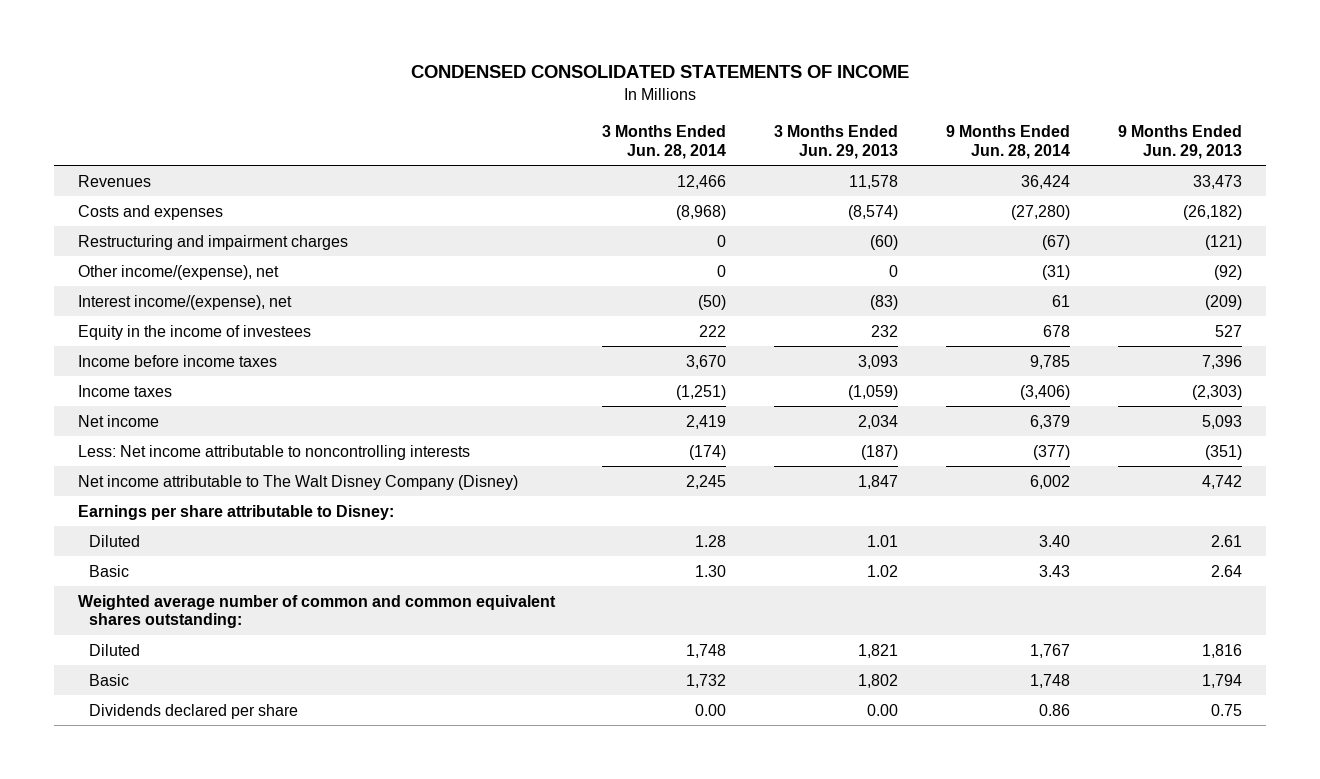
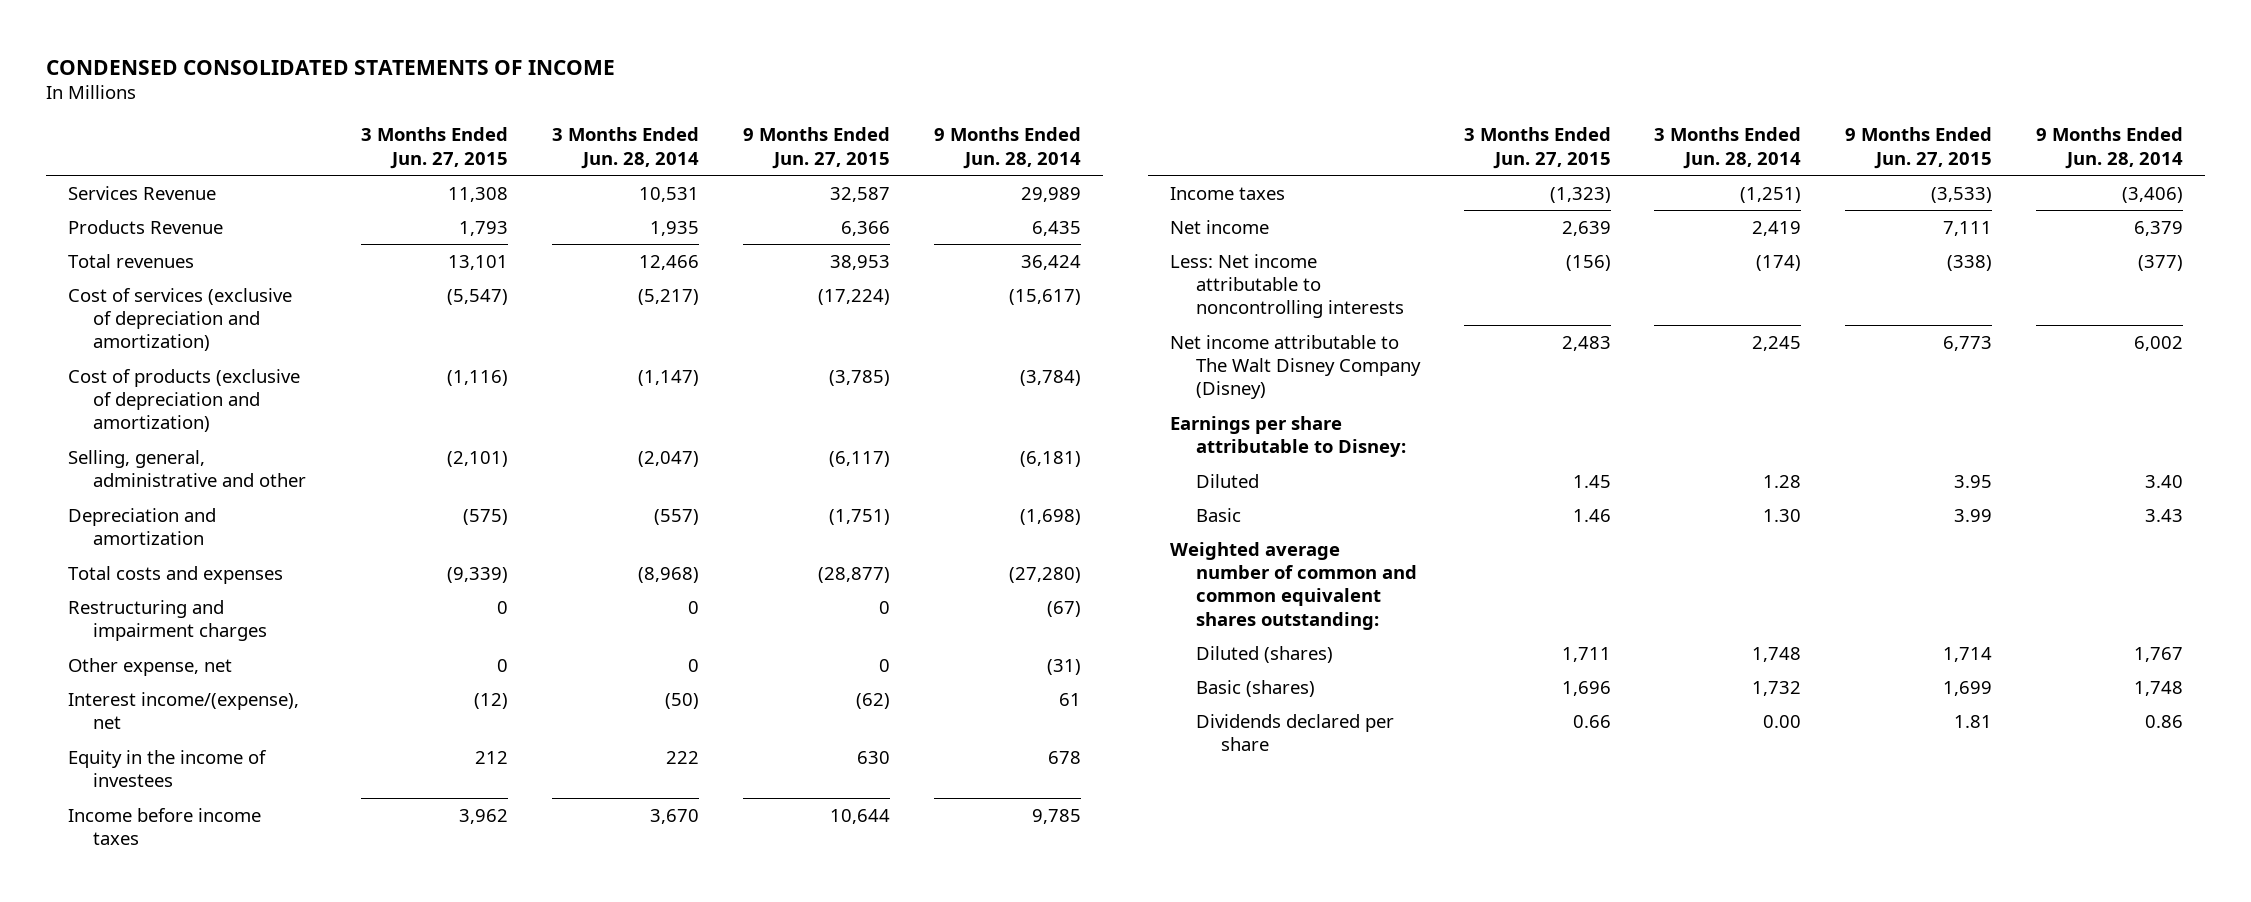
[774,124,899,159] 3 Months Ended Jun. 29, 2013 -> none
[1118,124,1243,159] 9 Months Ended Jun. 29, 2013 -> none
none -> [361,127,509,169] 3 Months Ended Jun. 27, 2015
none -> [742,127,890,169] 9 Months Ended Jun. 27, 2015
none -> [68,185,217,200] Services Revenue
none -> [68,219,224,234] Products Revenue
[77,174,151,187] Revenues -> [68,253,195,268] Total revenues
none -> [68,287,293,352] Cost of services (exclusive of depreciation and amortization)
none -> [68,368,301,433] Cost of products (exclusive of depreciation and amortization)
none -> [68,449,307,488] Selling, general, administrative and other
none -> [68,507,217,546] Depreciation and amortization
[77,204,223,220] Costs and expenses -> [68,565,284,584] Total costs and expenses
[77,264,279,280] Other income/(expense), net -> [68,657,233,676] Other expense, net
[88,643,140,656] Diluted -> [1195,645,1333,663] Diluted (shares)
[88,673,129,686] Basic -> [1195,679,1315,697] Basic (shares)

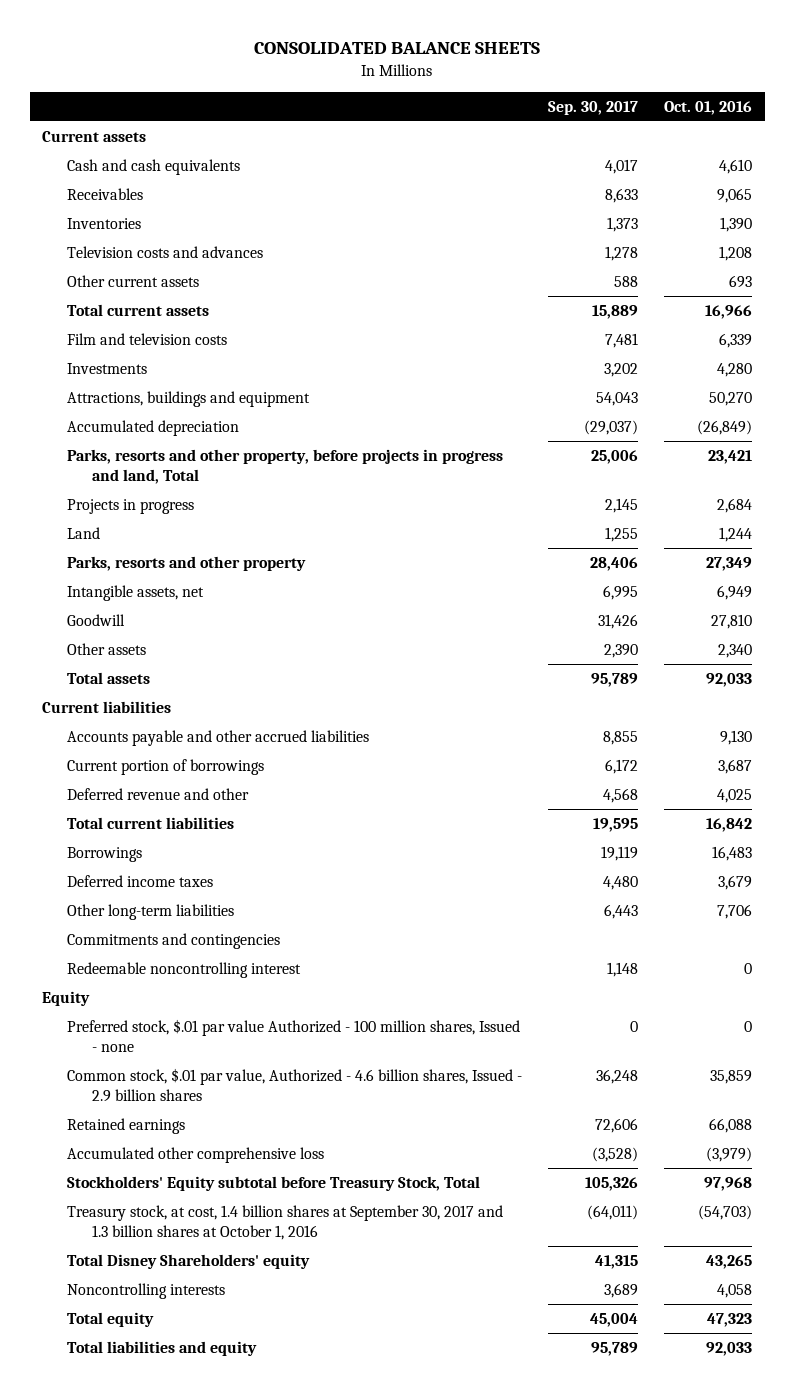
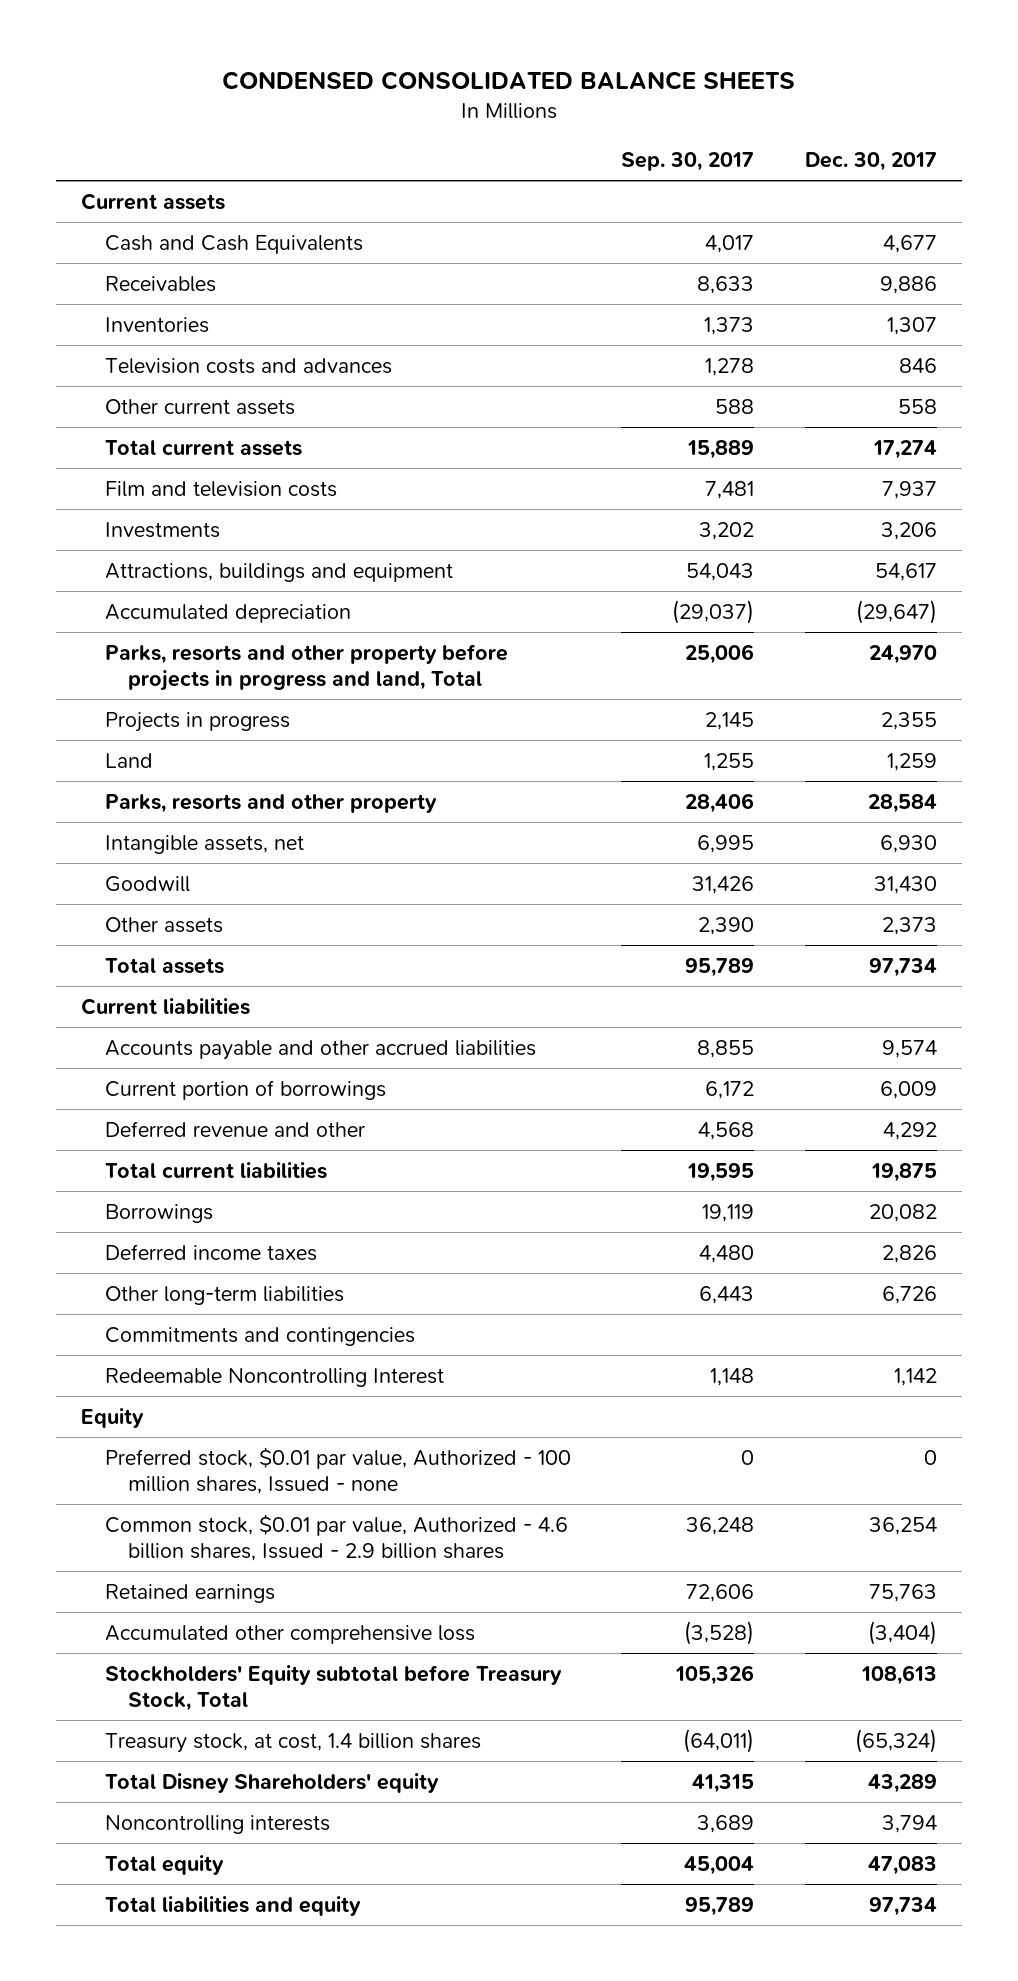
[254,42,541,55] CONSOLIDATED BALANCE SHEETS -> [222,70,796,90] CONDENSED CONSOLIDATED BALANCE SHEETS
[663,100,752,115] Oct. 01, 2016 -> none
none -> [805,152,938,172] Dec. 30, 2017
[67,158,241,175] Cash and cash equivalents -> [104,234,363,254] Cash and Cash Equivalents
[67,448,504,485] Parks, resorts and other property, before projects in progress and land, Total -> [104,643,508,691] Parks, resorts and other property before projects in progress and land, Total
[67,961,302,978] Redeemable noncontrolling interest -> [104,1367,444,1387] Redeemable Noncontrolling Interest
[67,1018,521,1053] Preferred stock, $.01 par value Authorized - 100 million shares, Issued - none -> [104,1446,571,1494] Preferred stock, $0.01 par value, Authorized - 100 million shares, Issued - none
[67,1067,523,1103] Common stock, $.01 par value, Authorized - 4.6 billion shares, Issued - 2.9 billion shares -> [104,1513,568,1561] Common stock, $0.01 par value, Authorized - 4.6 billion shares, Issued - 2.9 billion shares
[67,1204,504,1241] Treasury stock, at cost, 1.4 billion shares at September 30, 2017 and 1.3 billion shares at October 1, 2016 -> [104,1732,481,1753] Treasury stock, at cost, 1.4 billion shares

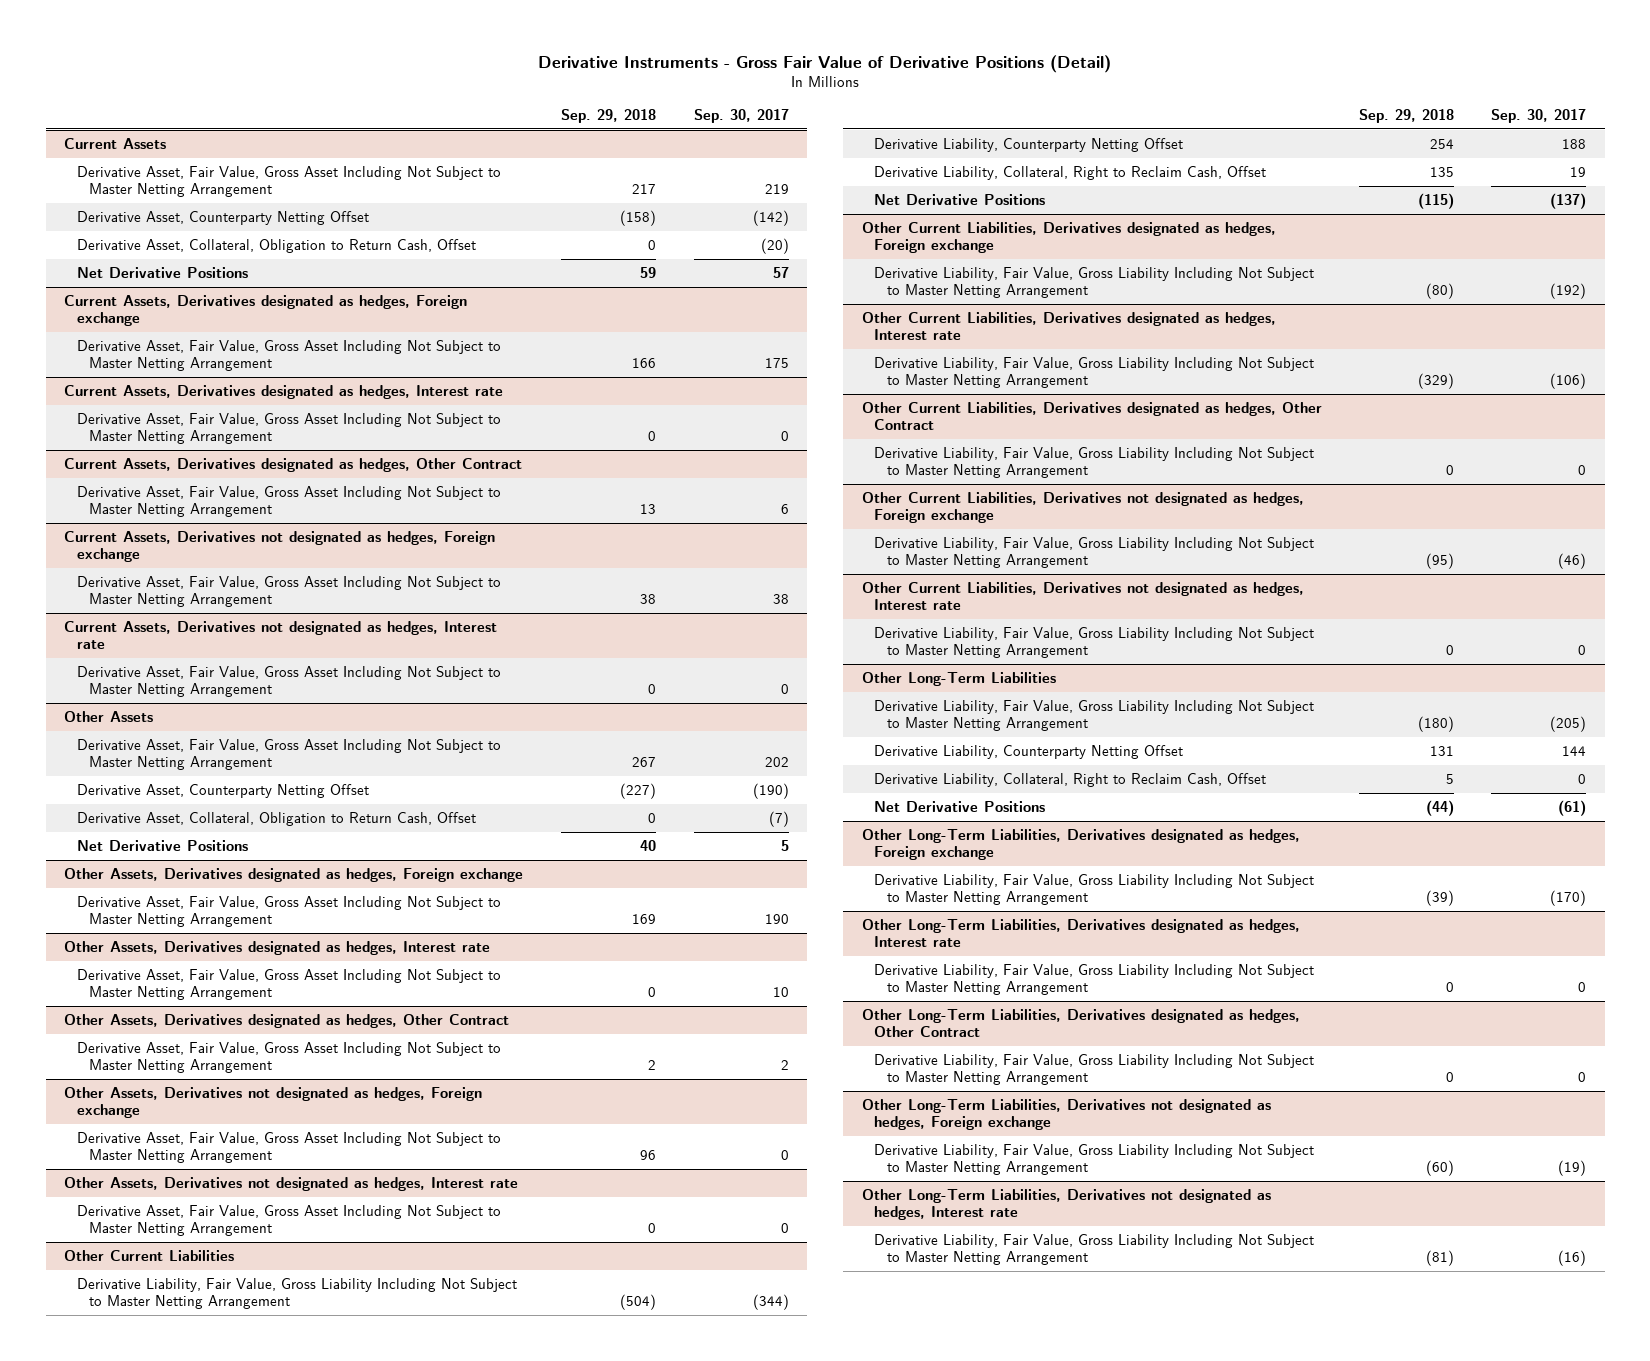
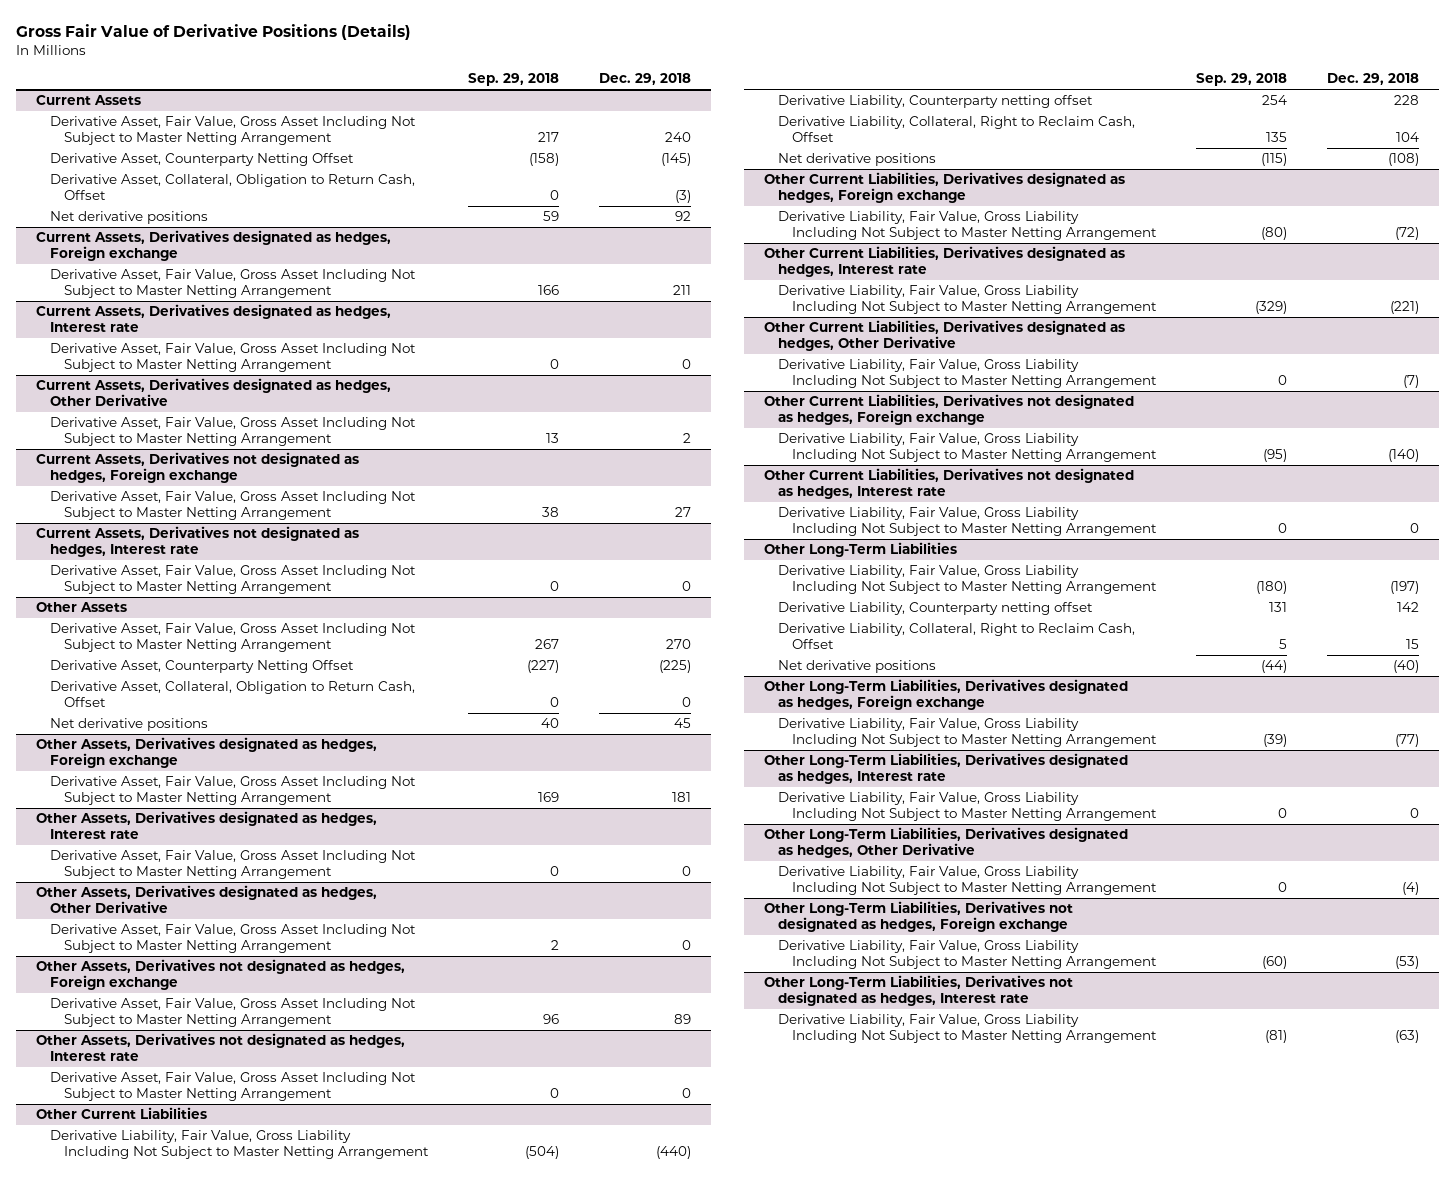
[538,54,1112,73] Derivative Instruments - Gross Fair Value of Derivative Positions (Detail) -> [15,23,411,40] Gross Fair Value of Derivative Positions (Details)
[693,109,789,124] Sep. 30, 2017 -> none
none -> [598,73,691,86] Dec. 29, 2018
[76,266,248,278] Net Derivative Positions -> [49,211,208,225] Net derivative positions
[64,457,523,472] Current Assets, Derivatives designated as hedges, Other Contract -> [35,378,391,407] Current Assets, Derivatives designated as hedges, Other Derivative
[76,839,248,851] Net Derivative Positions -> [49,718,208,732] Net derivative positions
[64,1013,510,1028] Other Assets, Derivatives designated as hedges, Other Contract -> [35,885,377,914] Other Assets, Derivatives designated as hedges, Other Derivative
[874,137,1184,152] Derivative Liability, Counterparty Netting Offset -> [778,95,1094,109] Derivative Liability, Counterparty netting offset
[874,193,1046,205] Net Derivative Positions -> [778,153,937,167] Net derivative positions
[861,401,1322,430] Other Current Liabilities, Derivatives designated as hedges, Other Contract -> [764,320,1126,352] Other Current Liabilities, Derivatives designated as hedges, Other Derivative
[874,744,1184,759] Derivative Liability, Counterparty Netting Offset -> [778,602,1094,616] Derivative Liability, Counterparty netting offset
[874,800,1046,812] Net Derivative Positions -> [778,660,937,674] Net derivative positions
[861,1008,1300,1037] Other Long-Term Liabilities, Derivatives designated as hedges, Other Contract -> [764,827,1129,859] Other Long-Term Liabilities, Derivatives designated as hedges, Other Derivative

